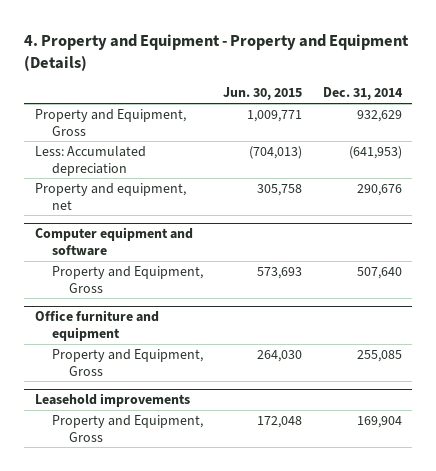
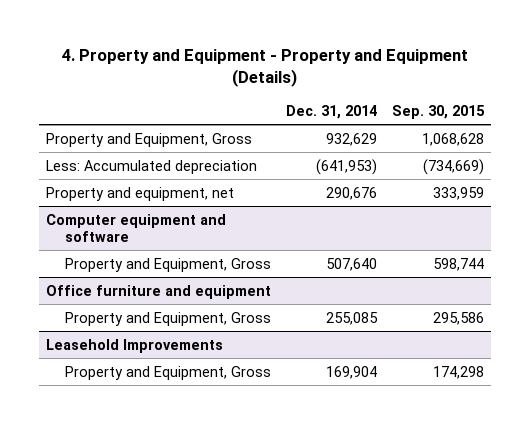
[223,87,303,101] Jun. 30, 2015 -> none
none -> [391,104,485,119] Sep. 30, 2015
[34,393,190,408] Leasehold improvements -> [46,338,224,353] Leasehold Improvements

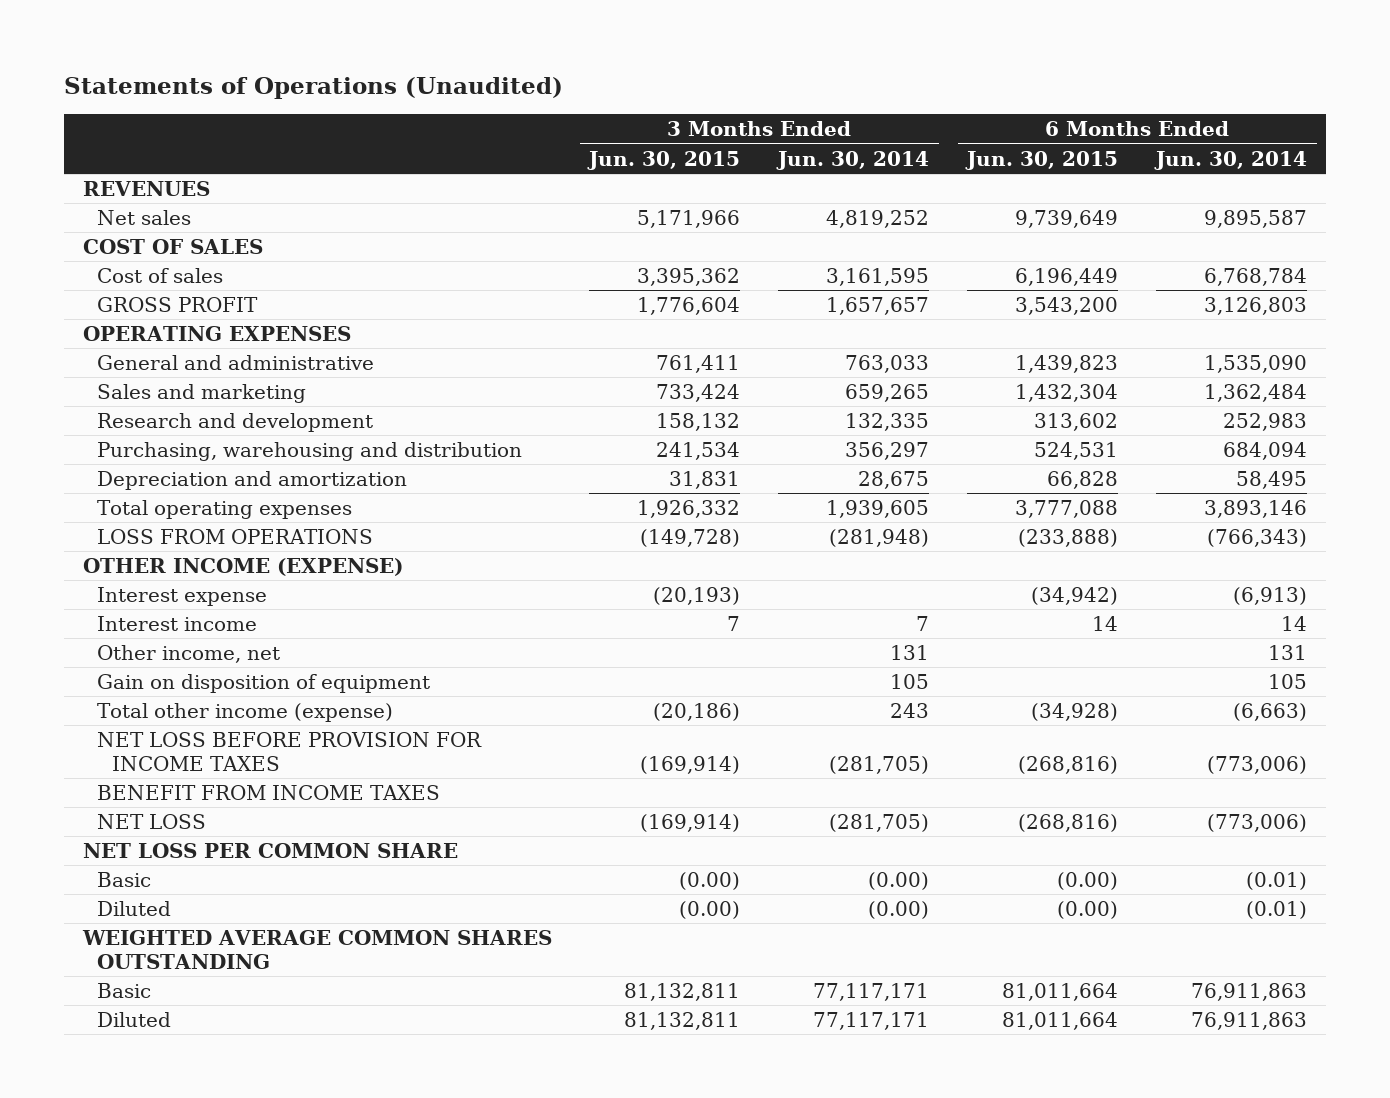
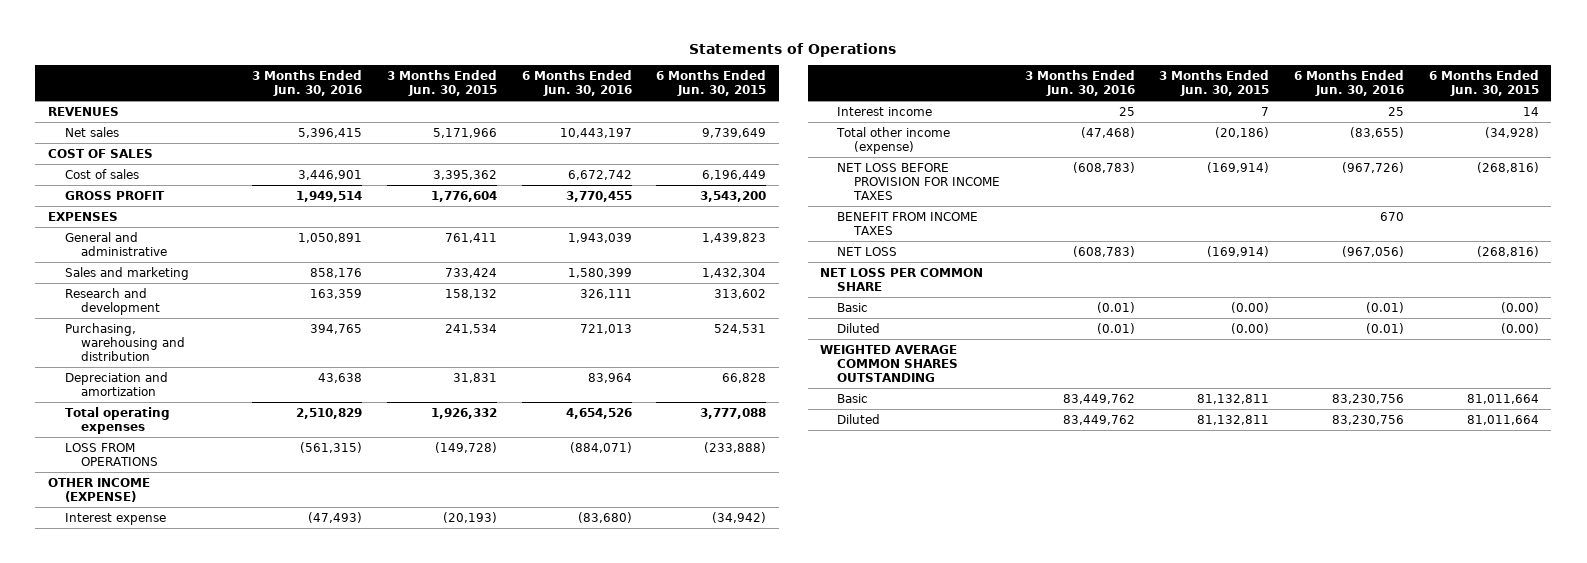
[63,77,563,100] Statements of Operations (Unaudited) -> [689,42,897,57] Statements of Operations
[776,150,930,170] Jun. 30, 2014 -> none
[1154,150,1308,170] Jun. 30, 2014 -> none
none -> [252,70,363,97] 3 Months Ended Jun. 30, 2016
none -> [521,70,632,97] 6 Months Ended Jun. 30, 2016
[82,325,351,341] OPERATING EXPENSES -> [47,211,118,221] EXPENSES
[97,644,281,663] Other income, net -> none
[97,673,431,693] Gain on disposition of equipment -> none

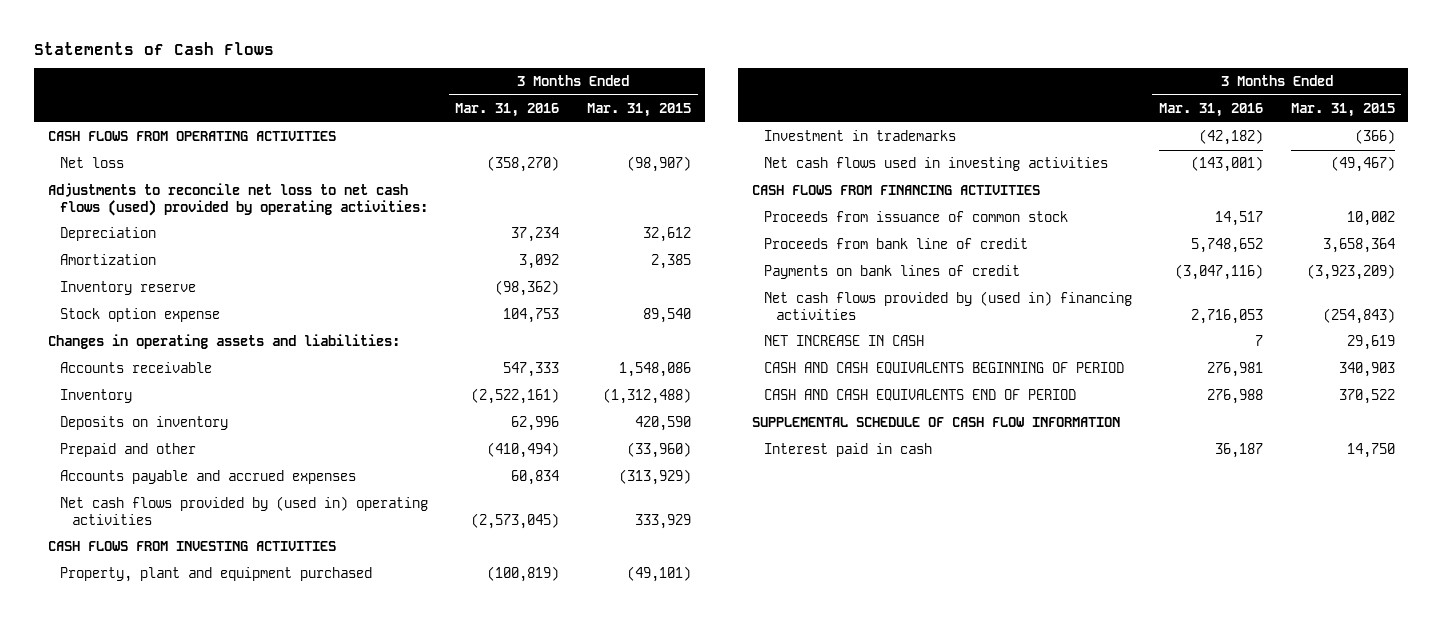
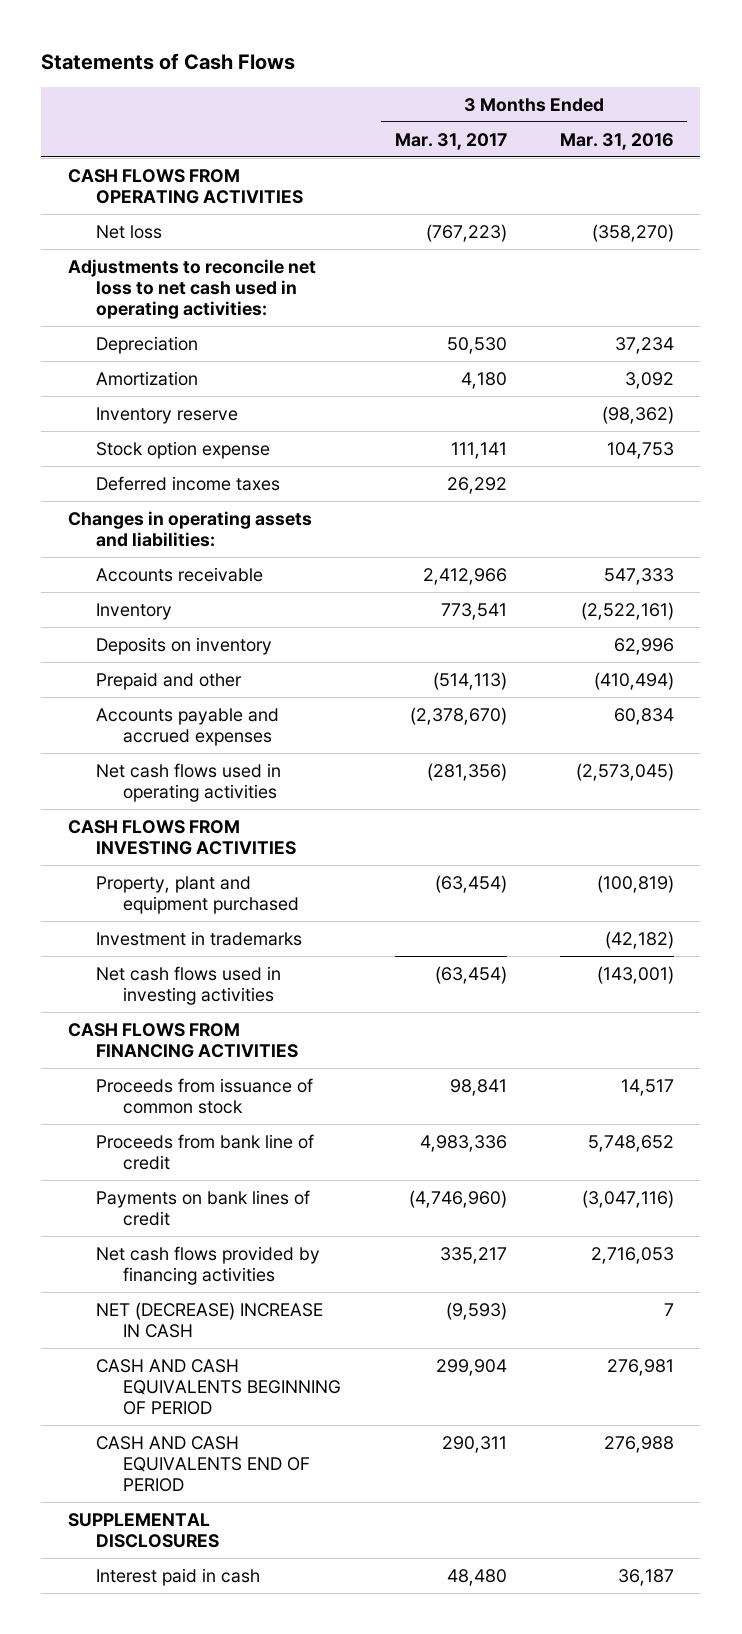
[586,102,691,117] Mar. 31, 2015 -> none
none -> [394,132,507,150] Mar. 31, 2017
[47,183,429,216] Adjustments to reconcile net loss to net cash flows (used) provided by operating activities: -> [67,258,316,319] Adjustments to reconcile net loss to net cash used in operating activities:
none -> [95,475,280,491] Deferred income taxes
[60,496,429,525] Net cash flows provided by (used in) operating activities -> [95,762,281,802] Net cash flows used in operating activities
[763,291,1132,320] Net cash flows provided by (used in) financing activities -> [95,1245,320,1285] Net cash flows provided by financing activities
[763,335,924,347] NET INCREASE IN CASH -> [95,1301,323,1338] NET (DECREASE) INCREASE IN CASH
[751,417,1120,428] SUPPLEMENTAL SCHEDULE OF CASH FLOW INFORMATION -> [67,1512,219,1548] SUPPLEMENTAL DISCLOSURES

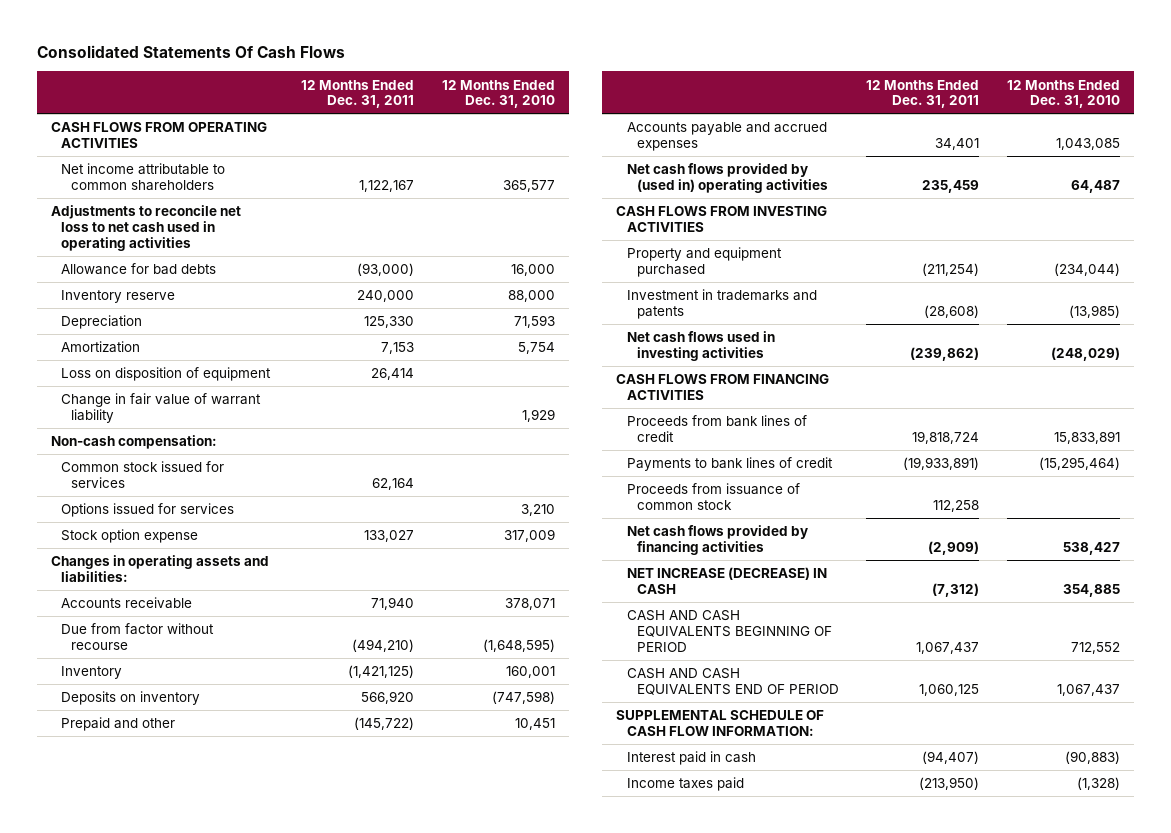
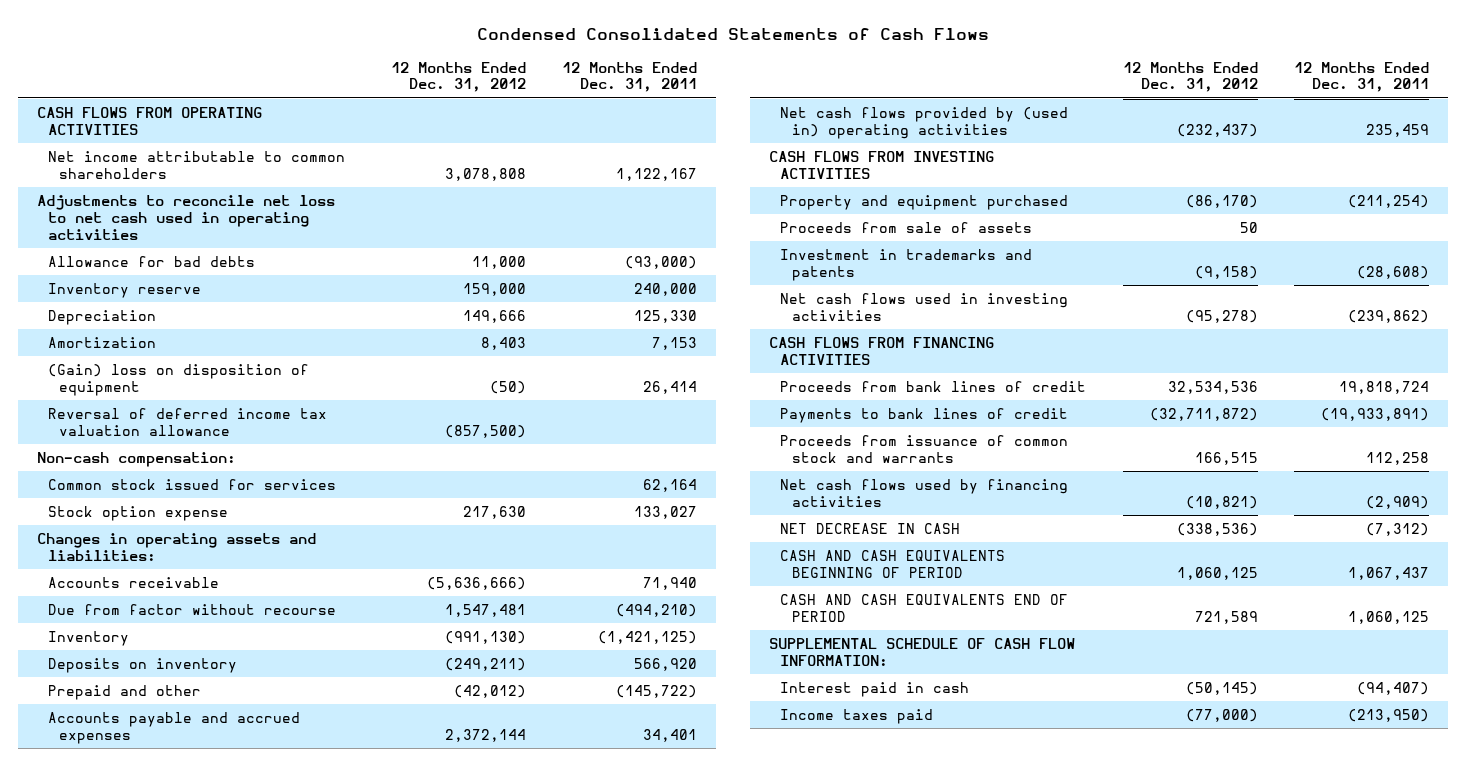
[36,44,345,58] Consolidated Statements Of Cash Flows -> [476,27,989,40] Condensed Consolidated Statements of Cash Flows
[441,79,555,109] 12 Months Ended Dec. 31, 2010 -> none
none -> [390,61,526,93] 12 Months Ended Dec. 31, 2012
[60,393,261,423] Change in fair value of warrant liability -> none
[60,367,271,382] Loss on disposition of equipment -> [47,363,309,396] (Gain) loss on disposition of equipment
none -> [47,407,327,436] Reversal of deferred income tax valuation allowance
[60,503,234,518] Options issued for services -> none
none -> [780,221,1033,233] Proceeds from sale of assets
[626,483,800,510] Proceeds from issuance of common stock -> [780,434,1069,463] Proceeds from issuance of common stock and warrants
[626,525,808,555] Net cash flows provided by financing activities -> [780,478,1069,507] Net cash flows used by financing activities
[626,567,827,594] NET INCREASE (DECREASE) IN CASH -> [780,522,961,534] NET DECREASE IN CASH

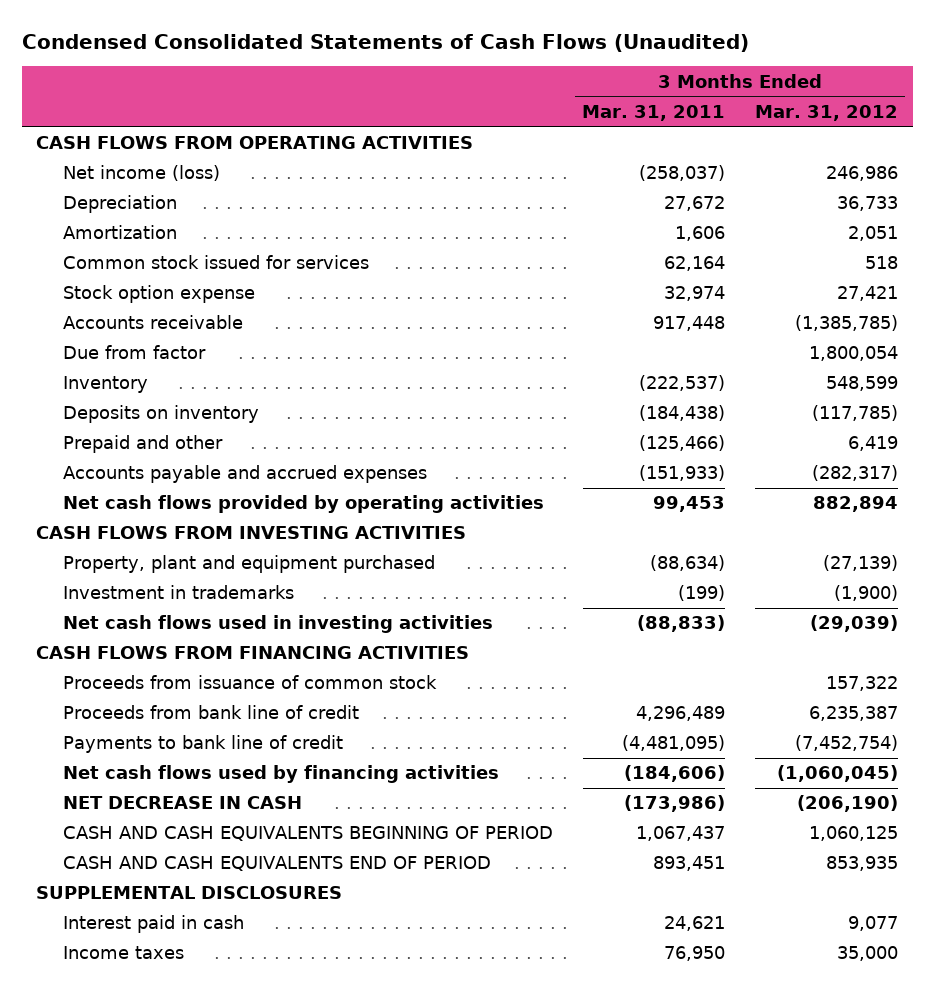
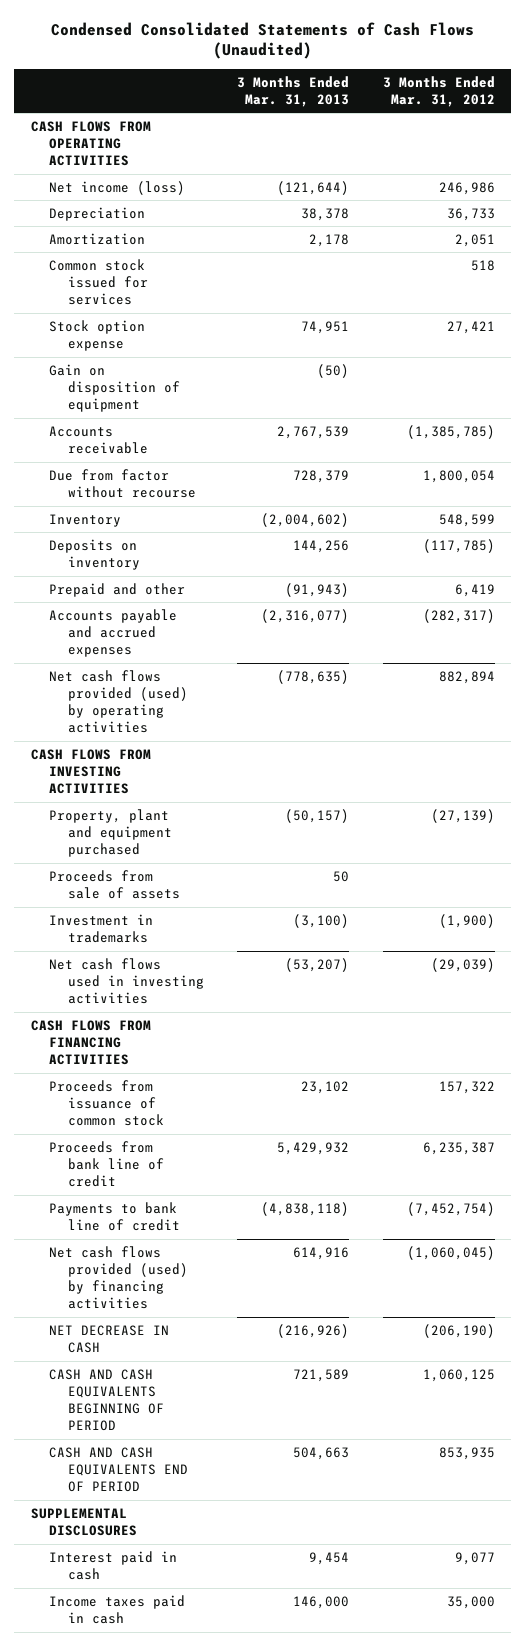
[582,104,726,121] Mar. 31, 2011 -> none
none -> [237,75,350,107] 3 Months Ended Mar. 31, 2013
none -> [49,363,180,413] Gain on disposition of equipment
[63,345,207,360] Due from factor -> [49,468,196,499] Due from factor without recourse
[63,495,545,514] Net cash flows provided by operating activities -> [49,669,188,734] Net cash flows provided (used) by operating activities
none -> [49,869,180,900] Proceeds from sale of assets
[63,765,500,784] Net cash flows used by financing activities -> [49,1245,188,1310] Net cash flows provided (used) by financing activities
[63,946,185,960] Income taxes -> [49,1594,186,1625] Income taxes paid in cash

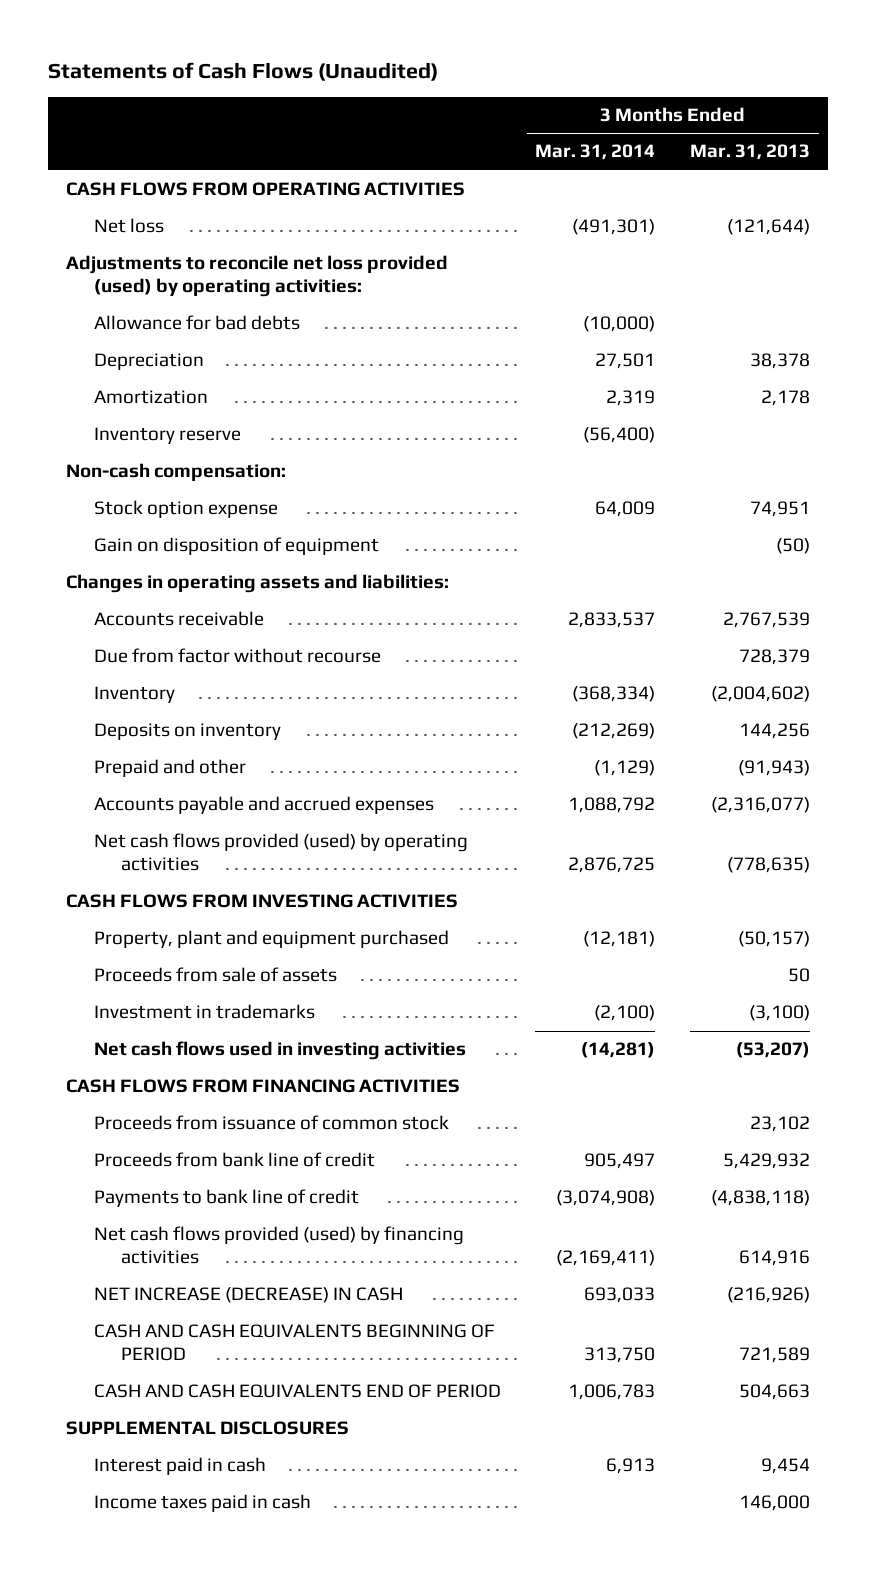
[50,21,474,60] Condensed Consolidated Statements of Cash Flows (Unaudited) -> [48,61,439,81] Statements of Cash Flows (Unaudited)
[382,75,495,107] 3 Months Ended Mar. 31, 2012 -> none
none -> [535,144,656,161] Mar. 31, 2014
[49,180,186,195] Net income (loss) -> [93,218,164,234] Net loss
none -> [65,255,448,298] Adjustments to reconcile net loss provided (used) by operating activities:
none -> [93,315,300,331] Allowance for bad debts
[49,258,148,306] Common stock issued for services -> none
none -> [93,427,241,445] Inventory reserve
none -> [65,463,286,482] Non-cash compensation:
none -> [65,574,449,594] Changes in operating assets and liabilities:
[49,1324,170,1354] NET DECREASE IN CASH -> [93,1287,403,1304] NET INCREASE (DECREASE) IN CASH

